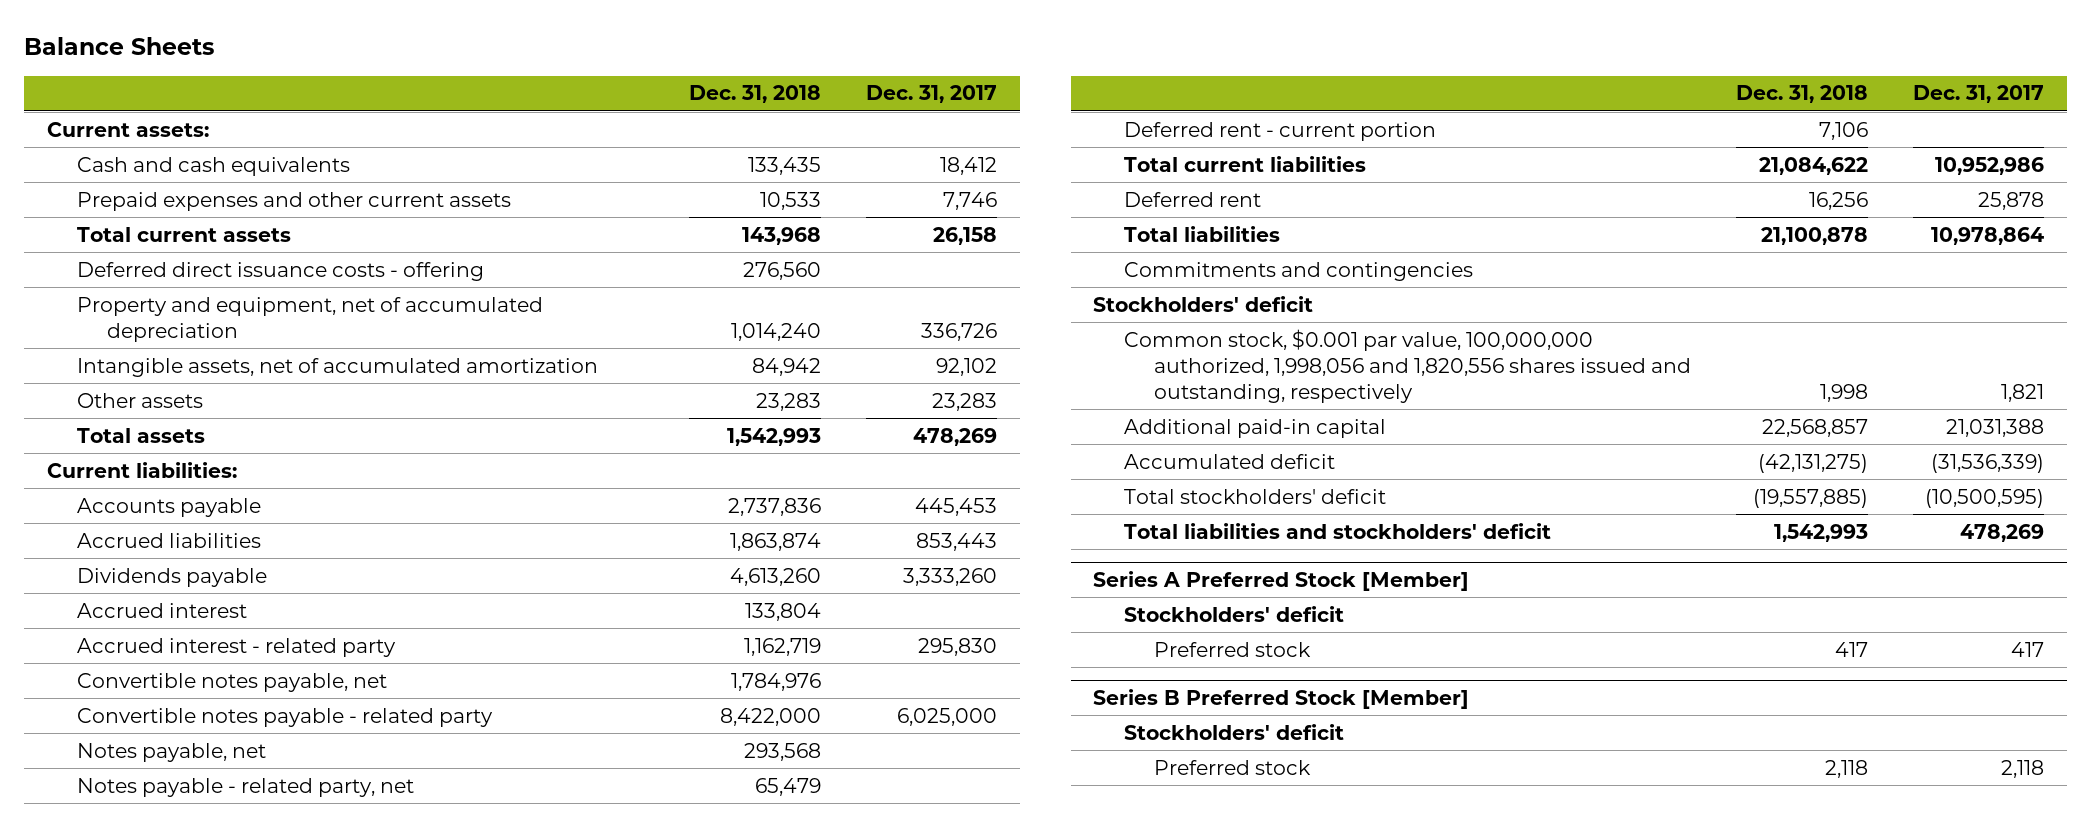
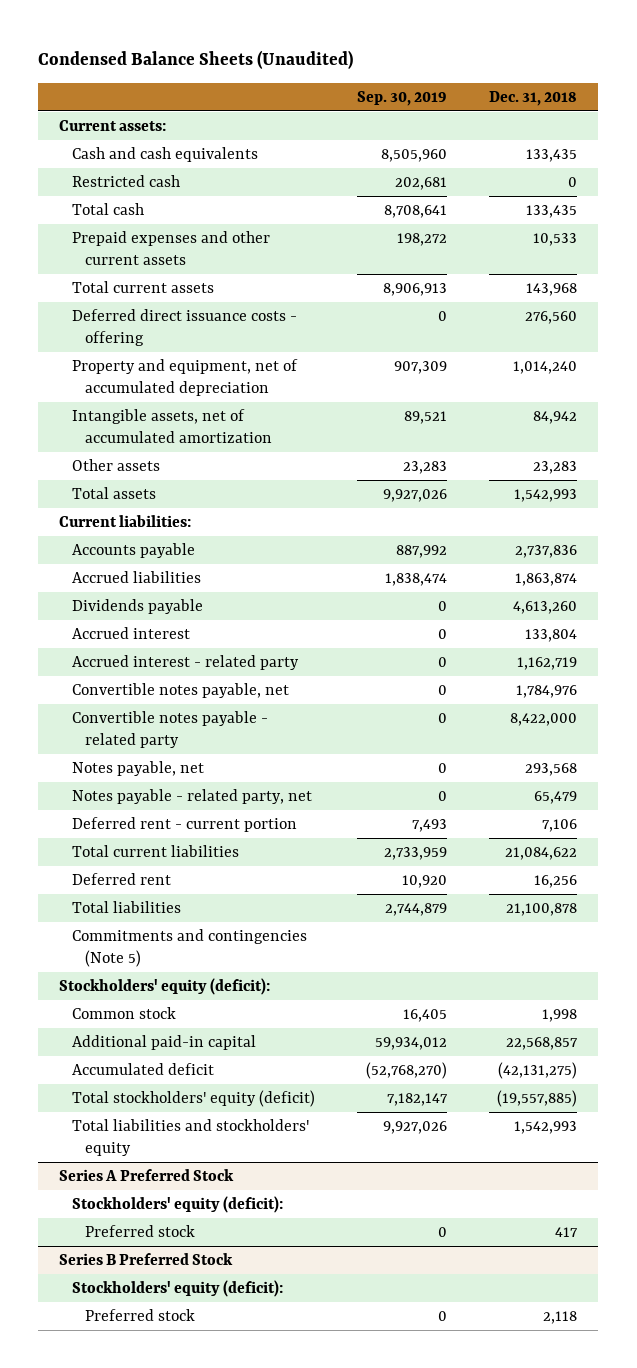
[24,37,215,56] Balance Sheets -> [38,50,354,70] Condensed Balance Sheets (Unaudited)
[866,85,998,104] Dec. 31, 2017 -> none
none -> [357,90,448,106] Sep. 30, 2019
none -> [72,174,181,187] Restricted cash
none -> [72,202,145,215] Total cash
[1123,261,1473,281] Commitments and contingencies -> [72,928,308,968] Commitments and contingencies (Note 5)
[1093,295,1314,312] Stockholders' deficit -> [59,977,271,995] Stockholders' equity (deficit):
[1123,328,1691,403] Common stock, $0.001 par value, 100,000,000 authorized, 1,998,056 and 1,820,556 shares issued and outstanding, respectively -> [72,1006,177,1019] Common stock
[1123,488,1386,504] Total stockholders' deficit -> [72,1089,316,1107] Total stockholders' equity (deficit)
[1123,522,1551,539] Total liabilities and stockholders' deficit -> [72,1118,310,1157] Total liabilities and stockholders' equity
[1093,570,1470,591] Series A Preferred Stock [Member] -> [59,1168,235,1181] Series A Preferred Stock
[1123,605,1344,622] Stockholders' deficit -> [72,1195,284,1213] Stockholders' equity (deficit):
[1093,688,1470,709] Series B Preferred Stock [Member] -> [59,1252,234,1265] Series B Preferred Stock
[1123,723,1344,740] Stockholders' deficit -> [72,1279,284,1297] Stockholders' equity (deficit):

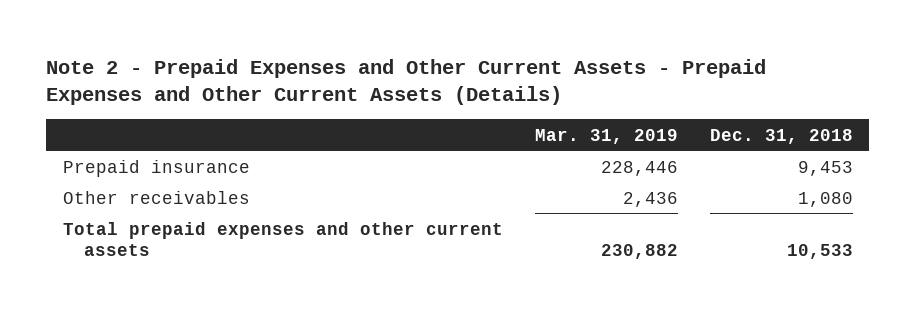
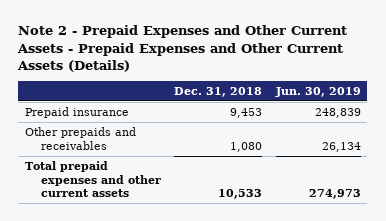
[534,128,678,144] Mar. 31, 2019 -> none
none -> [274,86,361,97] Jun. 30, 2019
[62,190,250,204] Other receivables -> [24,127,136,150] Other prepaids and receivables

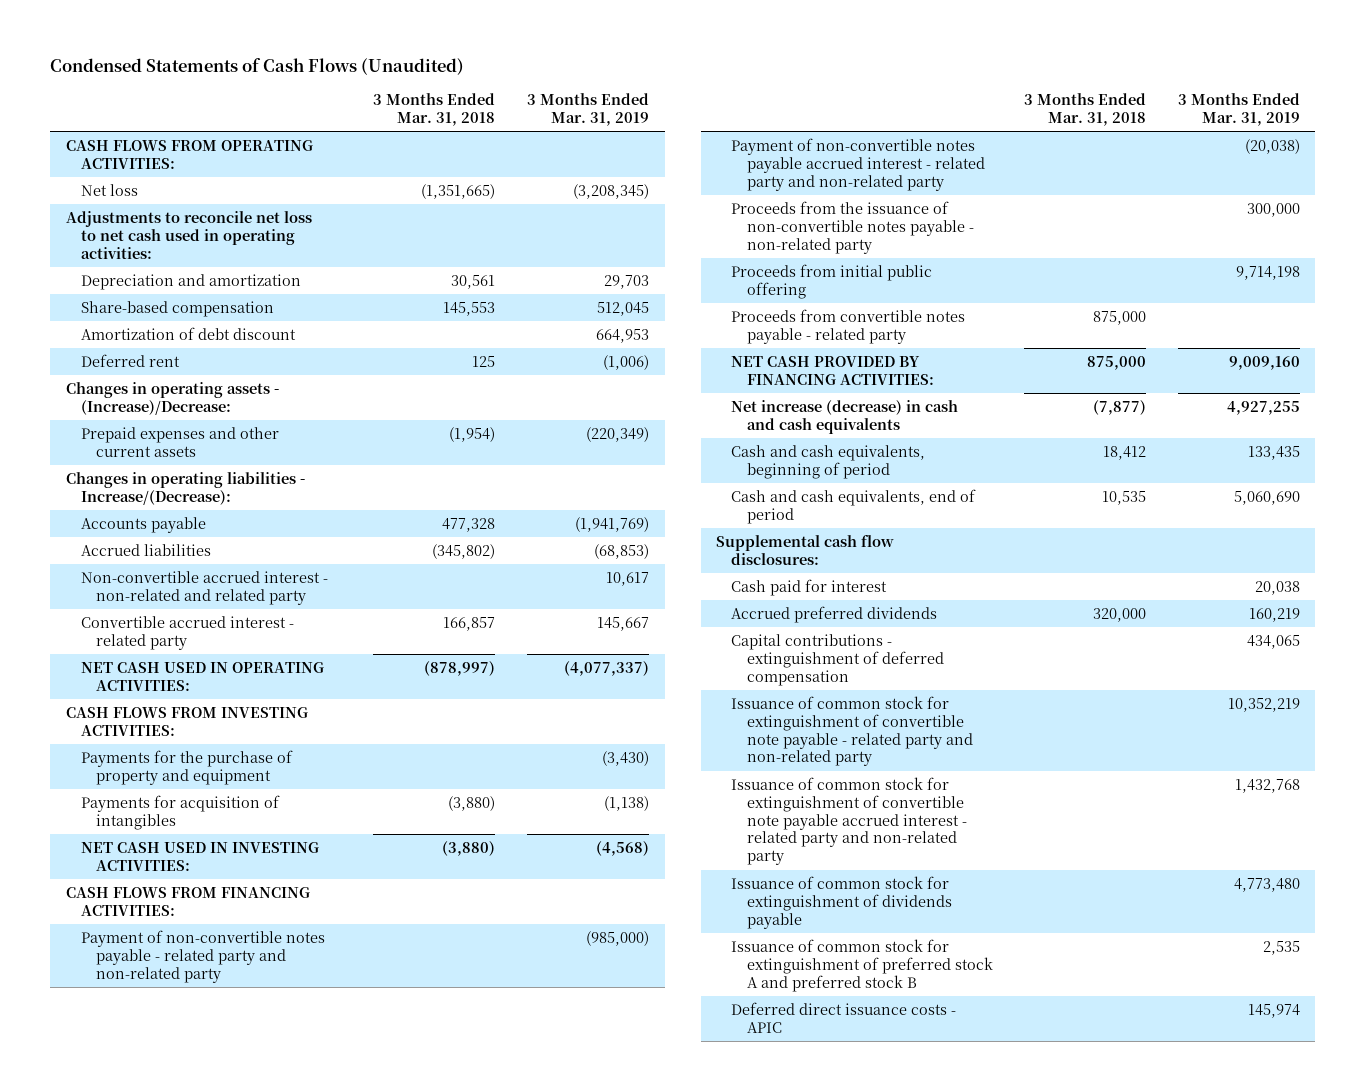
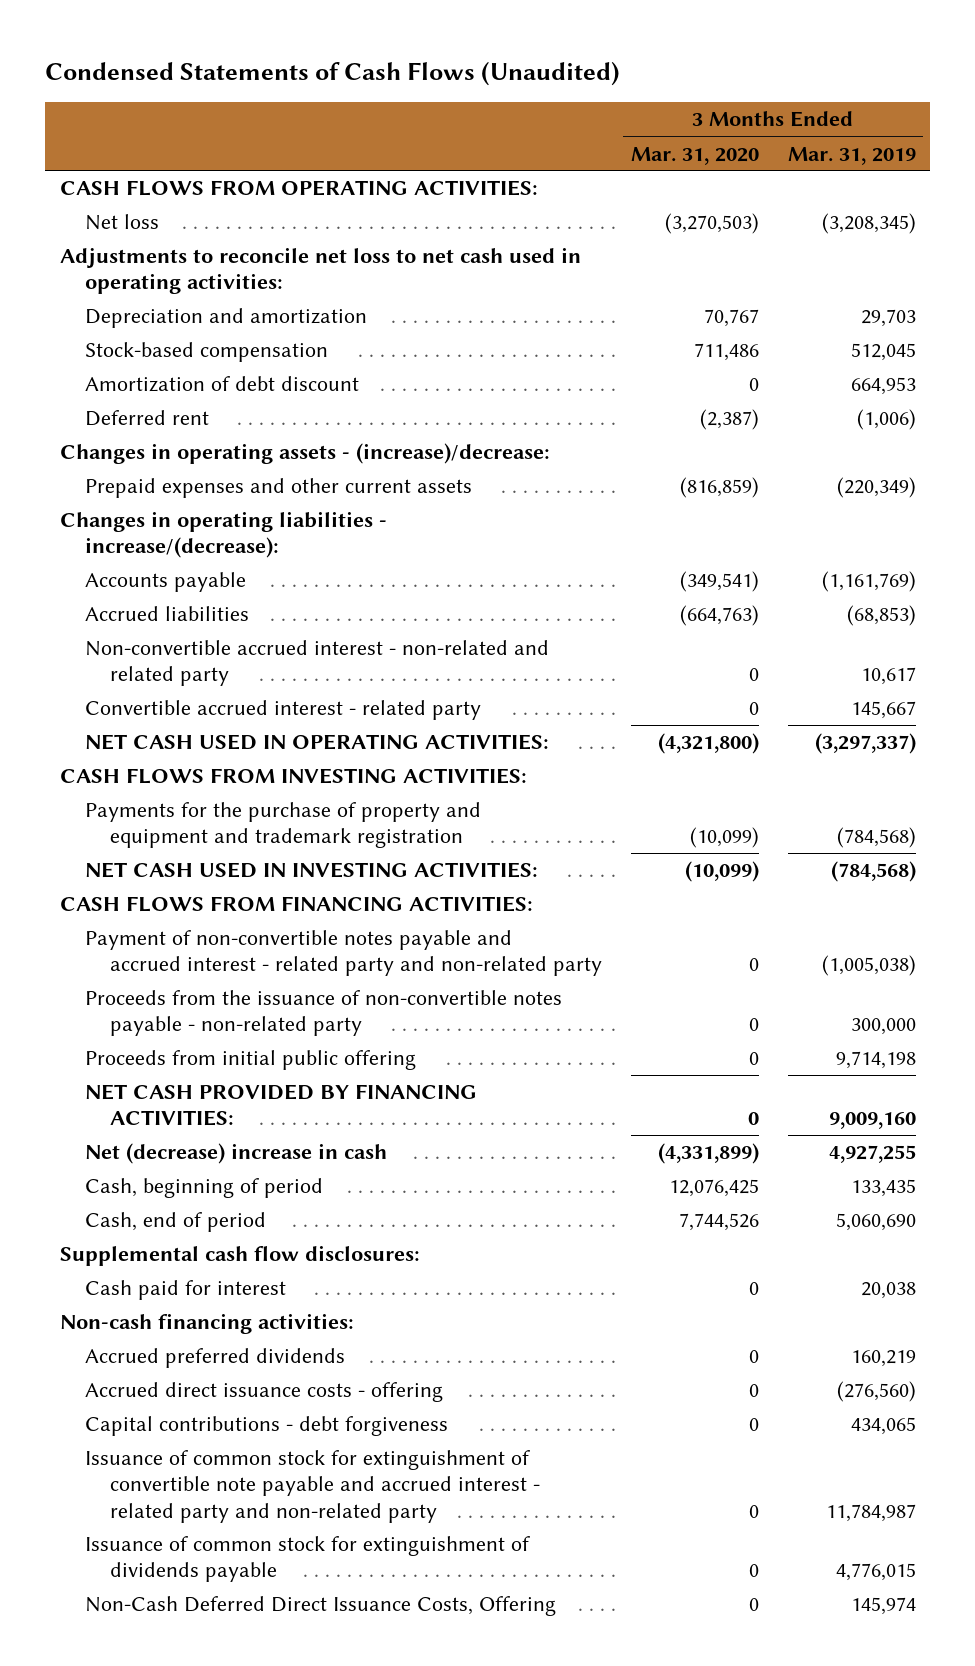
[373,93,496,127] 3 Months Ended Mar. 31, 2018 -> none
none -> [630,146,759,165] Mar. 31, 2020
[80,300,274,317] Share-based compensation -> [84,342,328,363] Stock-based compensation
[65,381,279,415] Changes in operating assets - (Increase)/Decrease: -> [59,443,550,465] Changes in operating assets - (increase)/decrease:
[65,471,305,505] Changes in operating liabilities - Increase/(Decrease): -> [59,511,387,559] Changes in operating liabilities - increase/(decrease):
[574,516,649,532] (1,941,769) -> [821,571,916,593] (1,161,769)
[563,660,649,676] (4,077,337) -> [814,733,916,755] (3,297,337)
[80,794,280,830] Payments for acquisition of intangibles -> none
[80,749,293,785] Payments for the purchase of property and equipment -> [84,802,481,849] Payments for the purchase of property and equipment and trademark registration
[601,750,649,766] (3,430) -> [836,827,916,849] (784,568)
[595,840,649,856] (4,568) -> [830,861,916,883] (784,568)
[731,137,985,191] Payment of non-convertible notes payable accrued interest - related party and non-related party -> none
[80,929,325,983] Payment of non-convertible notes payable - related party and non-related party -> [84,930,602,977] Payment of non-convertible notes payable and accrued interest - related party and non-related party
[585,930,649,946] (985,000) -> [821,955,916,977] (1,005,038)
[731,308,966,344] Proceeds from convertible notes payable - related party -> none
[731,399,959,434] Net increase (decrease) in cash and cash equivalents -> [84,1143,387,1165] Net (decrease) increase in cash
[731,444,926,479] Cash and cash equivalents, beginning of period -> [84,1178,323,1199] Cash, beginning of period
[731,488,977,524] Cash and cash equivalents, end of period -> [84,1212,266,1233] Cash, end of period
none -> [59,1313,354,1335] Non-cash financing activities:
[731,776,967,866] Issuance of common stock for extinguishment of convertible note payable accrued interest - related party and non-related party -> none
[731,938,993,992] Issuance of common stock for extinguishment of preferred stock A and preferred stock B -> none
none -> [84,1382,443,1403] Accrued direct issuance costs - offering
[731,633,944,686] Capital contributions - extinguishment of deferred compensation -> [84,1416,448,1437] Capital contributions - debt forgiveness
[731,695,973,767] Issuance of common stock for extinguishment of convertible note payable - related party and non-related party -> [84,1450,540,1523] Issuance of common stock for extinguishment of convertible note payable and accrued interest - related party and non-related party
[1227,697,1300,712] 10,352,219 -> [825,1503,916,1522] 11,784,987
[1233,877,1300,892] 4,773,480 -> [835,1563,916,1582] 4,776,015
[731,1001,957,1033] Deferred direct issuance costs - APIC -> [84,1596,556,1617] Non-Cash Deferred Direct Issuance Costs, Offering

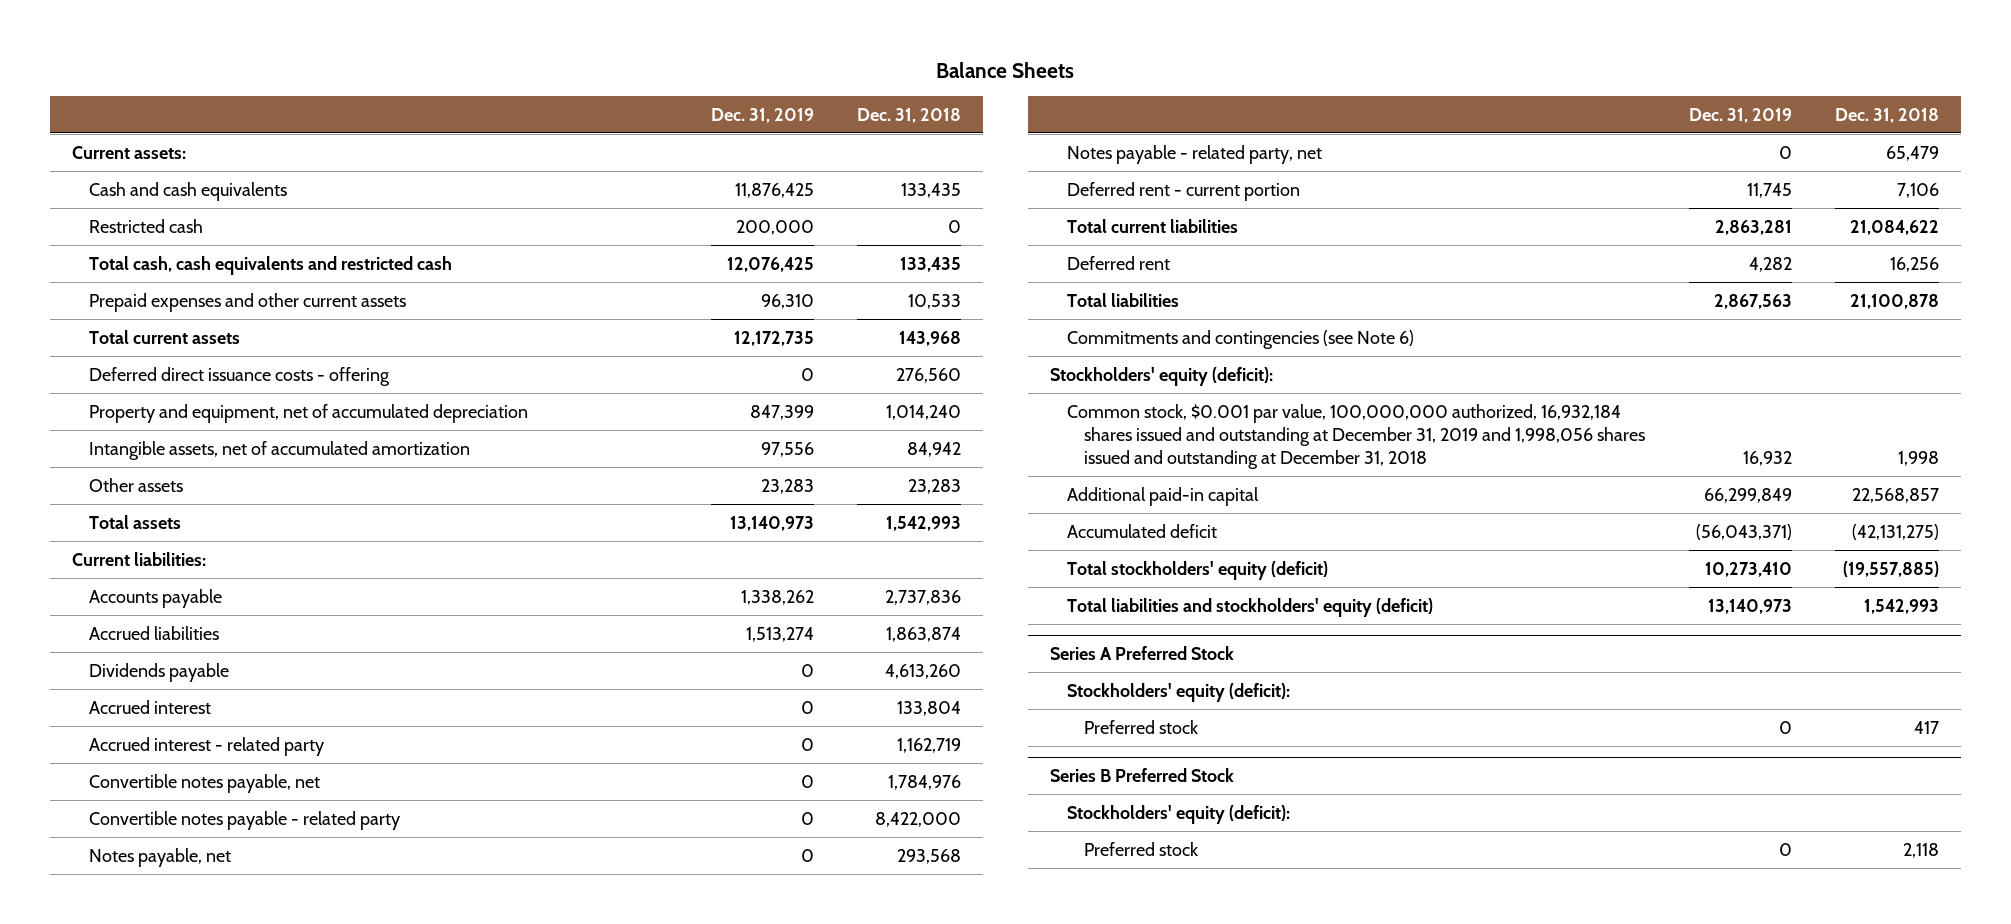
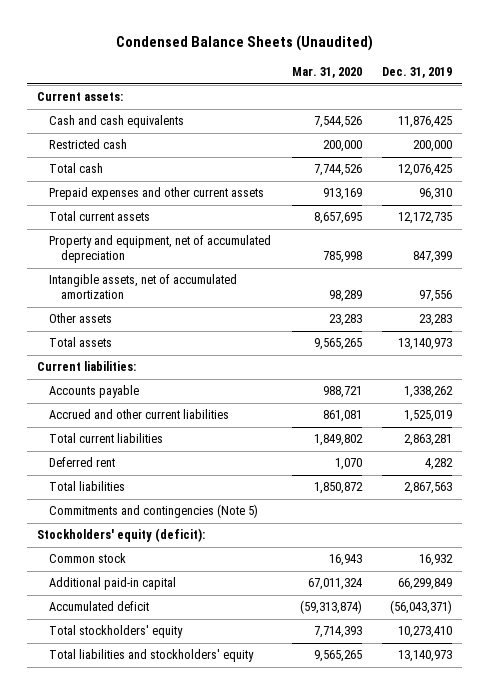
[936,62,1075,79] Balance Sheets -> [115,34,373,51] Condensed Balance Sheets (Unaudited)
[857,107,962,123] Dec. 31, 2018 -> none
none -> [291,67,362,79] Mar. 31, 2020
[89,255,453,275] Total cash, cash equivalents and restricted cash -> [49,163,104,174] Total cash
[89,366,391,386] Deferred direct issuance costs - offering -> none
[89,662,230,682] Dividends payable -> none
[89,699,212,714] Accrued interest -> none
[89,736,325,756] Accrued interest - related party -> none
[89,773,321,793] Convertible notes payable, net -> none
[89,810,401,830] Convertible notes payable - related party -> none
[89,847,232,867] Notes payable, net -> none
[1067,144,1323,164] Notes payable - related party, net -> none
[1067,181,1301,201] Deferred rent - current portion -> none
[89,625,220,640] Accrued liabilities -> [49,409,230,420] Accrued and other current liabilities
[745,626,814,642] 1,513,274 -> [404,410,453,423] 1,525,019
[1067,329,1415,349] Commitments and contingencies (see Note 6) -> [49,504,259,519] Commitments and contingencies (Note 5)
[1067,403,1646,469] Common stock, $0.001 par value, 100,000,000 authorized, 16,932,184 shares issued and outstanding at December 31, 2019 and 1,998,056 shares issued and outstanding at December 31, 2018 -> [49,553,127,564] Common stock
[1049,646,1234,661] Series A Preferred Stock -> none
[1067,682,1291,702] Stockholders' equity (deficit): -> none
[1084,719,1199,734] Preferred stock -> none
[1049,768,1234,783] Series B Preferred Stock -> none
[1067,804,1291,824] Stockholders' equity (deficit): -> none
[1084,841,1199,856] Preferred stock -> none
[1067,560,1329,580] Total stockholders' equity (deficit) -> [49,625,184,639] Total stockholders' equity
[1067,597,1434,617] Total liabilities and stockholders' equity (deficit) -> [49,649,255,663] Total liabilities and stockholders' equity

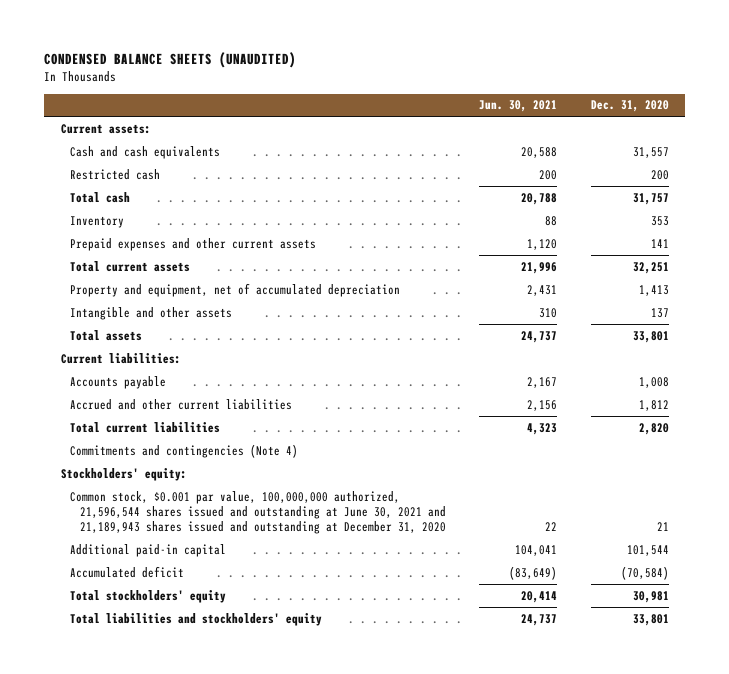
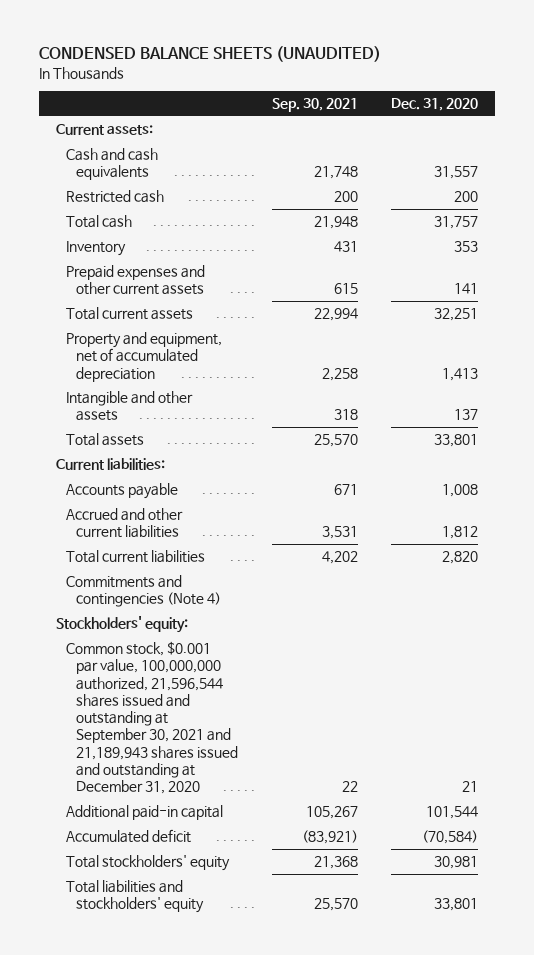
[479,100,558,113] Jun. 30, 2021 -> none
none -> [271,98,358,113] Sep. 30, 2021
[70,490,446,535] Common stock, $0.001 par value, 100,000,000 authorized, 21,596,544 shares issued and outstanding at June 30, 2021 and 21,189,943 shares issued and outstanding at December 31, 2020 -> [65,641,239,794] Common stock, $0.001 par value, 100,000,000 authorized, 21,596,544 shares issued and outstanding at September 30, 2021 and 21,189,943 shares issued and outstanding at December 31, 2020

